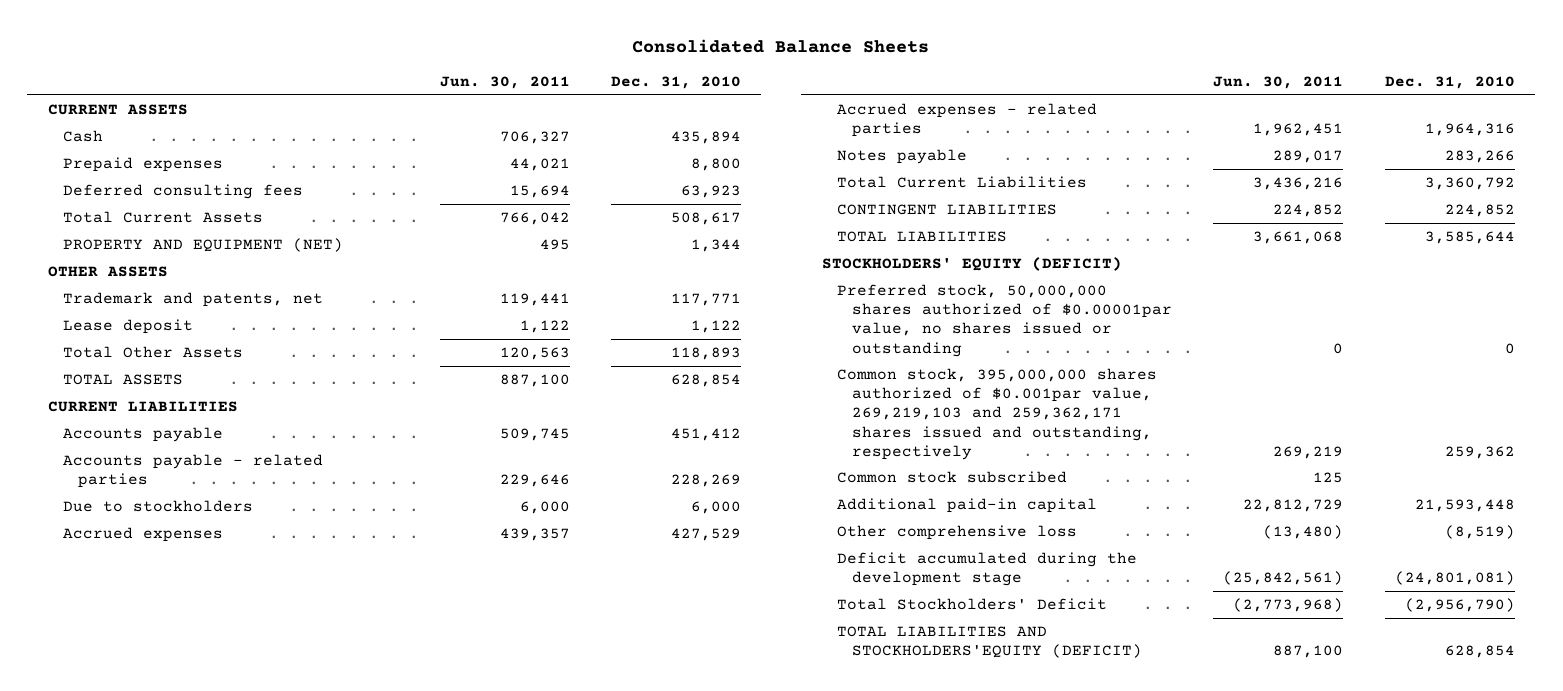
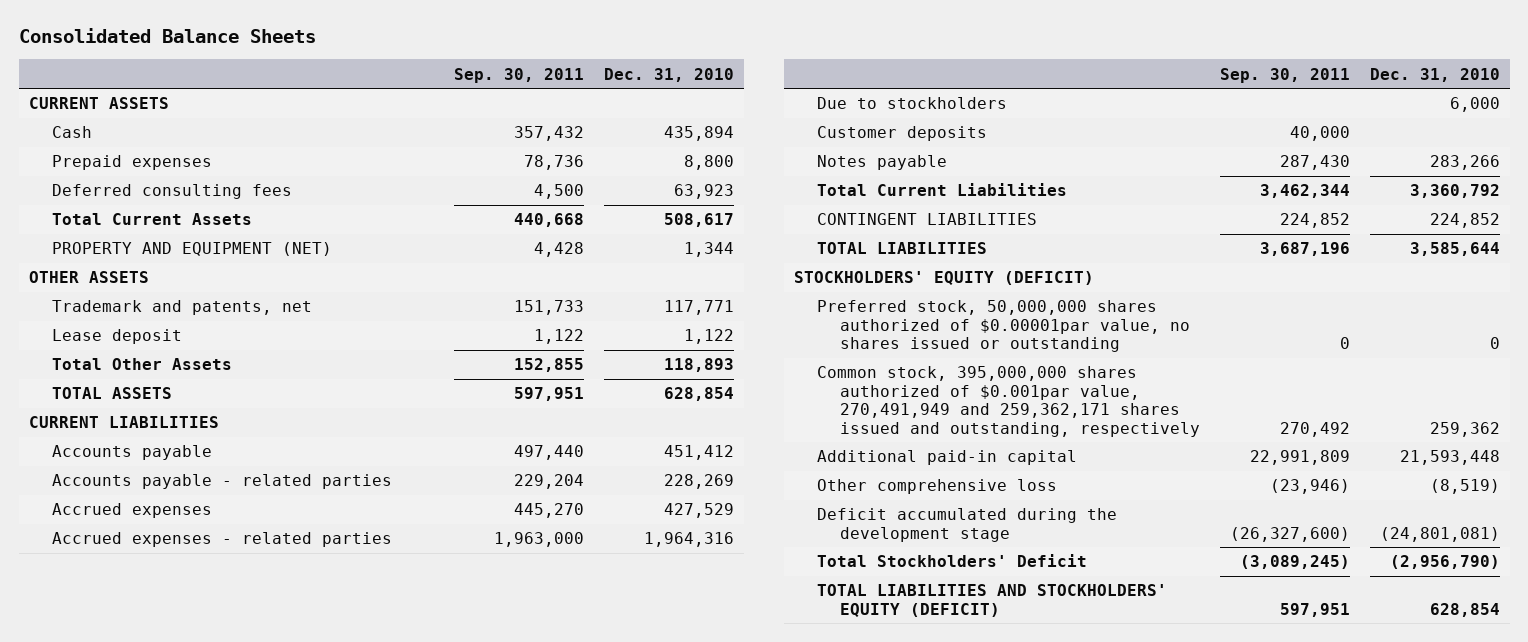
[439,76,570,90] Jun. 30, 2011 -> none
none -> [454,67,585,83] Sep. 30, 2011
[63,499,254,512] Due to stockholders -> [817,97,1008,110] Due to stockholders
none -> [817,126,988,142] Customer deposits
[837,470,1068,483] Common stock subscribed -> none
[837,367,1158,460] Common stock, 395,000,000 shares authorized of $0.001par value, 269,219,103 and 259,362,171 shares issued and outstanding, respectively -> [817,366,1200,437] Common stock, 395,000,000 shares authorized of $0.001par value, 270,491,949 and 259,362,171 shares issued and outstanding, respectively
[837,625,1143,659] TOTAL LIABILITIES AND STOCKHOLDERS'EQUITY (DEFICIT) -> [817,584,1168,617] TOTAL LIABILITIES AND STOCKHOLDERS' EQUITY (DEFICIT)

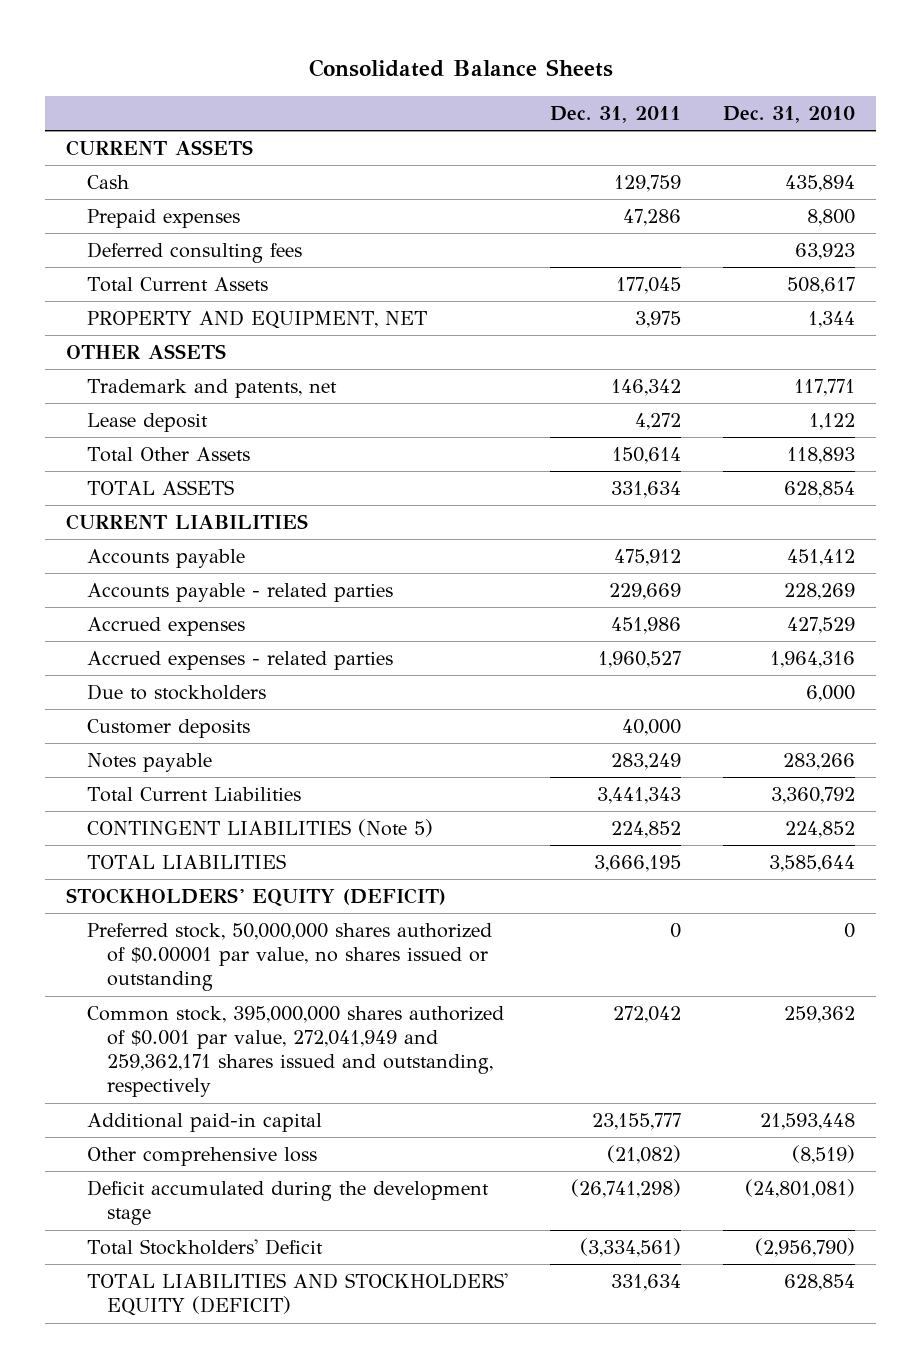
[454,67,585,83] Sep. 30, 2011 -> none
none -> [549,105,681,123] Dec. 31, 2011
[51,242,332,257] PROPERTY AND EQUIPMENT (NET) -> [86,310,427,330] PROPERTY AND EQUIPMENT, NET
[817,213,1038,226] CONTINGENT LIABILITIES -> [86,819,433,838] CONTINGENT LIABILITIES (Note 5)
[817,300,1190,353] Preferred stock, 50,000,000 shares authorized of $0.00001par value, no shares issued or outstanding -> [86,923,492,992] Preferred stock, 50,000,000 shares authorized of $0.00001 par value, no shares issued or outstanding
[817,366,1200,437] Common stock, 395,000,000 shares authorized of $0.001par value, 270,491,949 and 259,362,171 shares issued and outstanding, respectively -> [86,1006,504,1098] Common stock, 395,000,000 shares authorized of $0.001 par value, 272,041,949 and 259,362,171 shares issued and outstanding, respectively

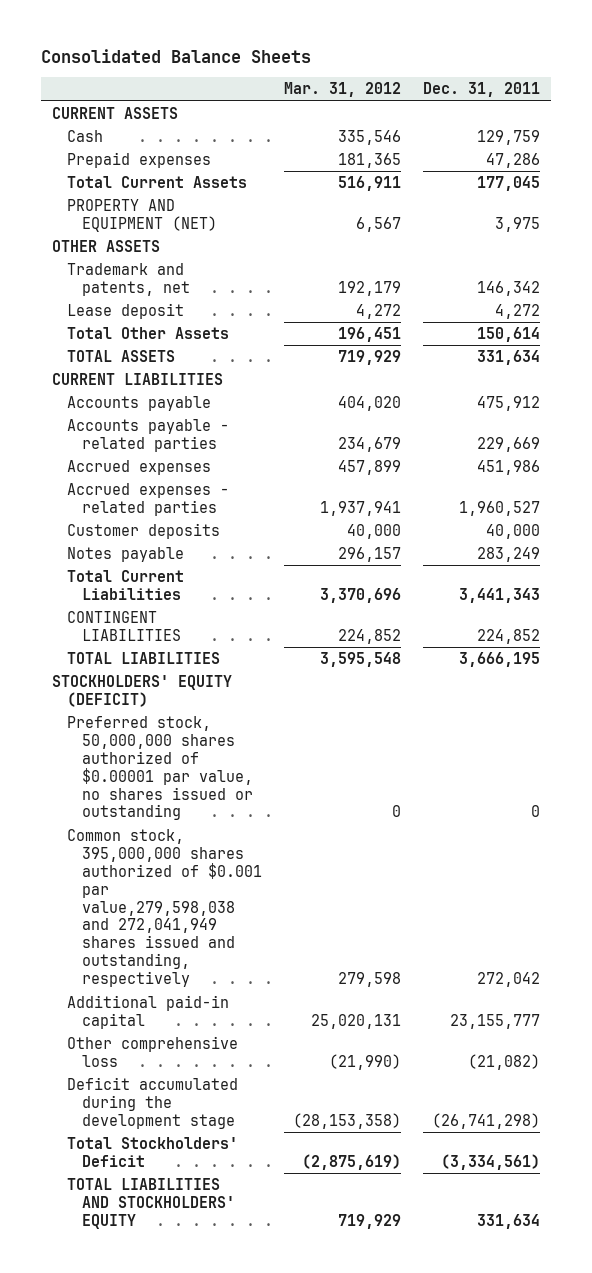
[723,105,856,123] Dec. 31, 2010 -> none
none -> [283,82,401,98] Mar. 31, 2012
[86,242,302,264] Deferred consulting fees -> none
[86,310,427,330] PROPERTY AND EQUIPMENT, NET -> [66,198,217,232] PROPERTY AND EQUIPMENT (NET)
[86,684,266,701] Due to stockholders -> none
[86,819,433,838] CONTINGENT LIABILITIES (Note 5) -> [66,610,181,641] CONTINGENT LIABILITIES
[86,1006,504,1098] Common stock, 395,000,000 shares authorized of $0.001 par value, 272,041,949 and 259,362,171 shares issued and outstanding, respectively -> [66,828,262,988] Common stock, 395,000,000 shares authorized of $0.001 par value,279,598,038 and 272,041,949 shares issued and outstanding, respectively
[86,1273,508,1317] TOTAL LIABILITIES AND STOCKHOLDERS' EQUITY (DEFICIT) -> [66,1177,235,1229] TOTAL LIABILITIES AND STOCKHOLDERS' EQUITY

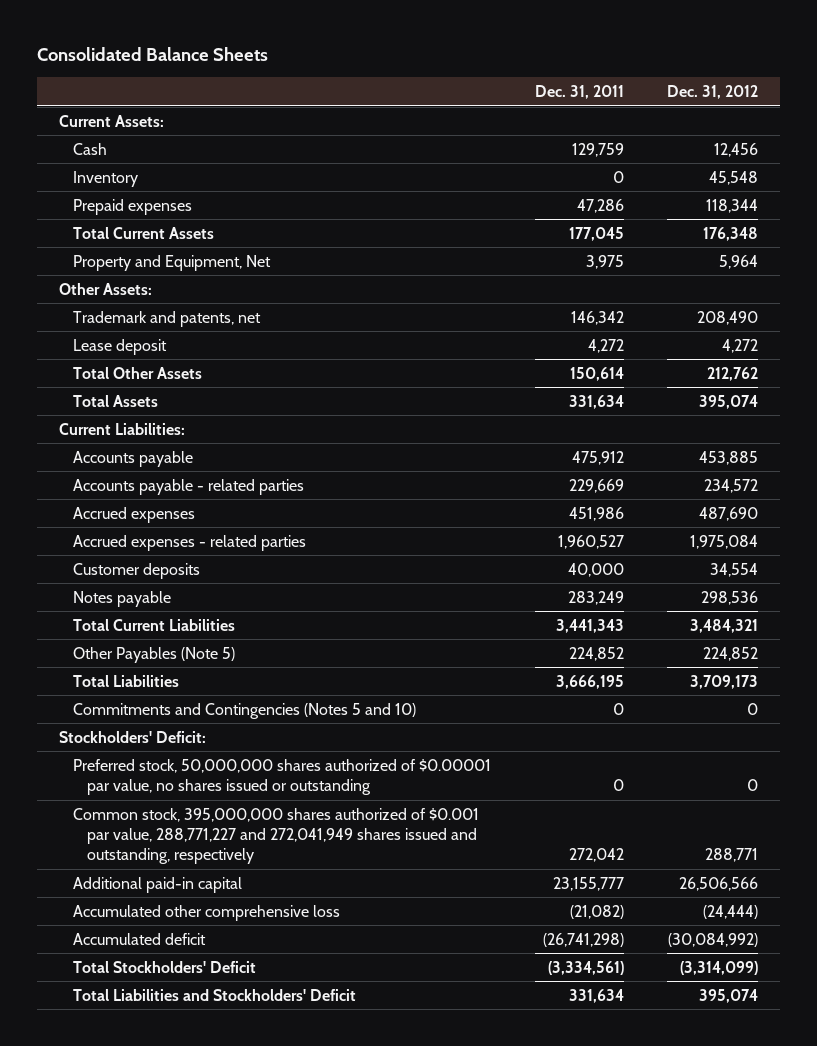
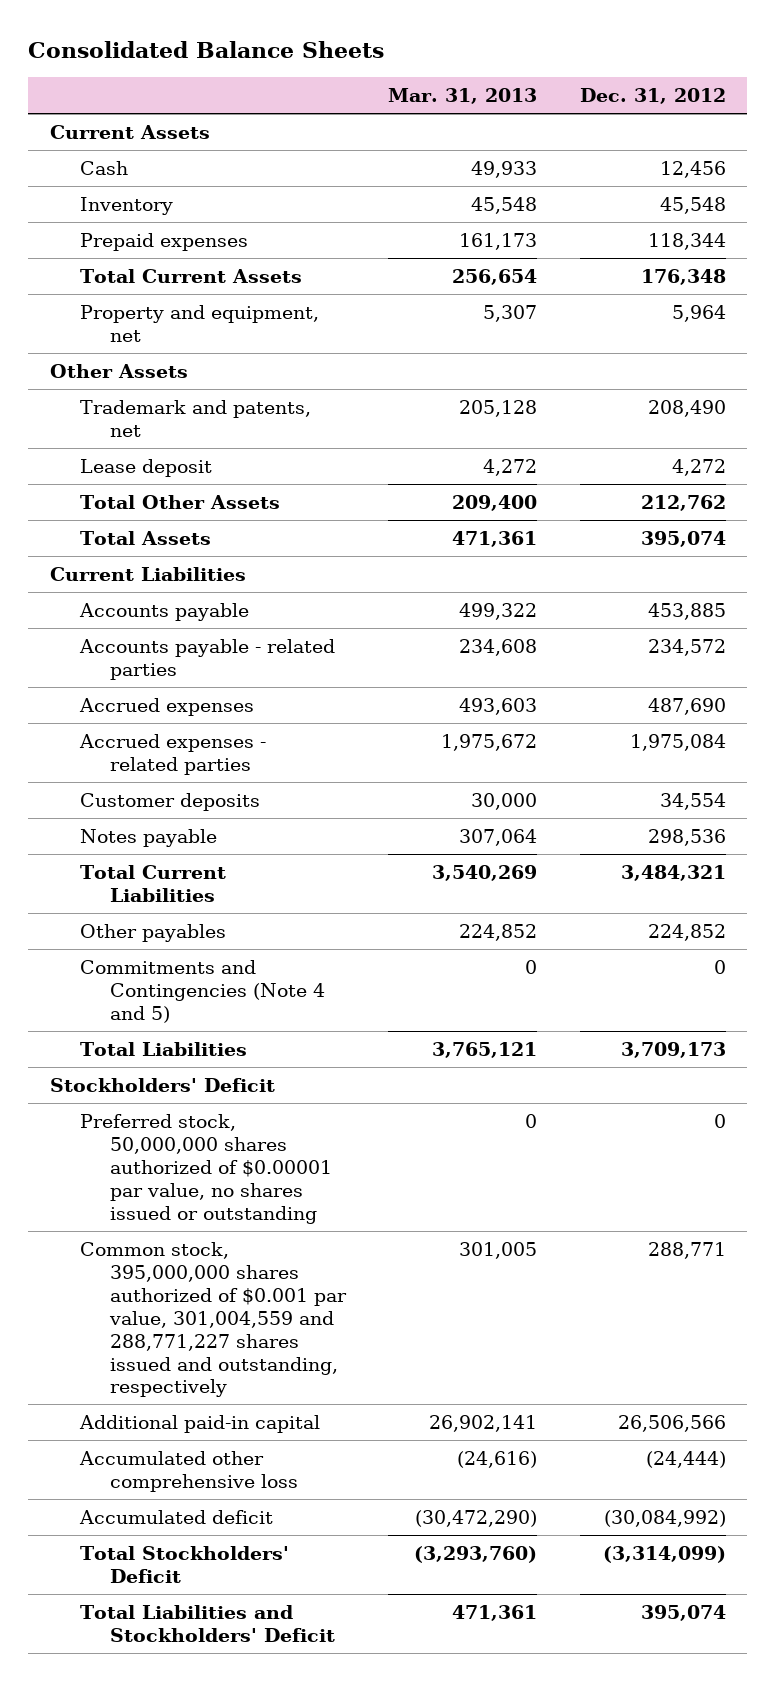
[534,85,624,100] Dec. 31, 2011 -> none
none -> [388,88,538,105] Mar. 31, 2013
[58,114,164,127] Current Assets: -> [49,124,210,139] Current Assets
[72,254,271,271] Property and Equipment, Net -> [79,304,319,342] Property and equipment, net
[58,282,152,295] Other Assets: -> [49,363,188,378] Other Assets
[58,422,185,435] Current Liabilities: -> [49,566,246,581] Current Liabilities
[72,646,235,663] Other Payables (Note 5) -> [79,923,226,942] Other payables
none -> [79,959,325,1023] Commitments and Contingencies (Note 4 and 5)
[72,702,416,719] Commitments and Contingencies (Notes 5 and 10) -> none
[58,730,206,743] Stockholders' Deficit: -> [49,1077,275,1092] Stockholders' Deficit
[72,807,479,865] Common stock, 395,000,000 shares authorized of $0.001 par value, 288,771,227 and 272,041,949 shares issued and outstanding, respectively -> [79,1241,347,1398] Common stock, 395,000,000 shares authorized of $0.001 par value, 301,004,559 and 288,771,227 shares issued and outstanding, respectively

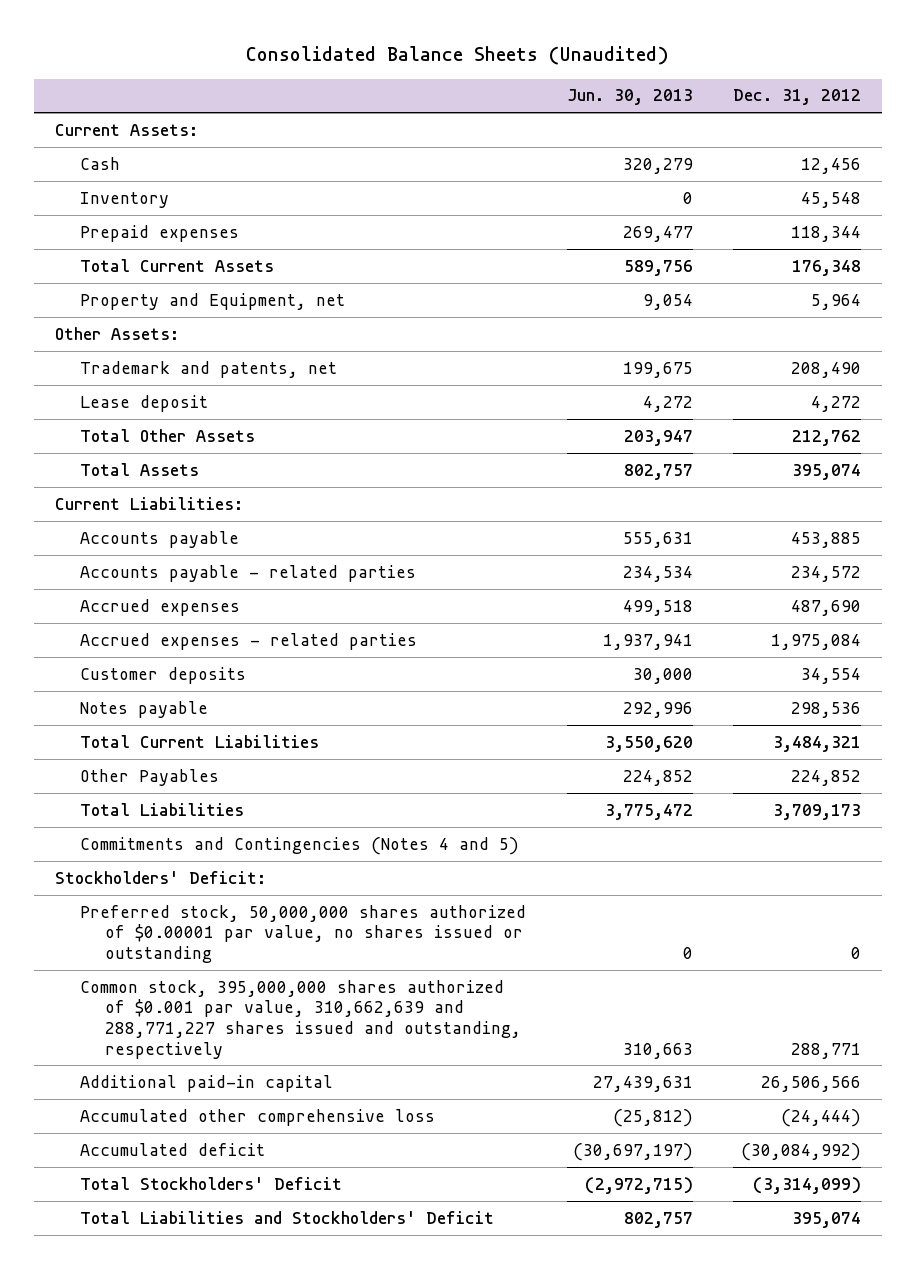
[28,41,385,59] Consolidated Balance Sheets -> [246,46,670,66] Consolidated Balance Sheets (Unaudited)
[388,88,538,105] Mar. 31, 2013 -> none
none -> [566,89,693,106] Jun. 30, 2013
[49,124,210,139] Current Assets -> [54,123,198,136] Current Assets:
[79,304,319,342] Property and equipment, net -> [79,292,345,310] Property and Equipment, net
[49,363,188,378] Other Assets -> [54,326,179,340] Other Assets:
[49,566,246,581] Current Liabilities -> [54,496,243,510] Current Liabilities:
[79,959,325,1023] Commitments and Contingencies (Note 4 and 5) -> none
[79,923,226,942] Other payables -> [79,768,219,786] Other Payables
none -> [79,836,519,855] Commitments and Contingencies (Notes 4 and 5)
[49,1077,275,1092] Stockholders' Deficit -> [54,870,266,884] Stockholders' Deficit:
[79,1241,347,1398] Common stock, 395,000,000 shares authorized of $0.001 par value, 301,004,559 and 288,771,227 shares issued and outstanding, respectively -> [79,979,522,1059] Common stock, 395,000,000 shares authorized of $0.001 par value, 310,662,639 and 288,771,227 shares issued and outstanding, respectively

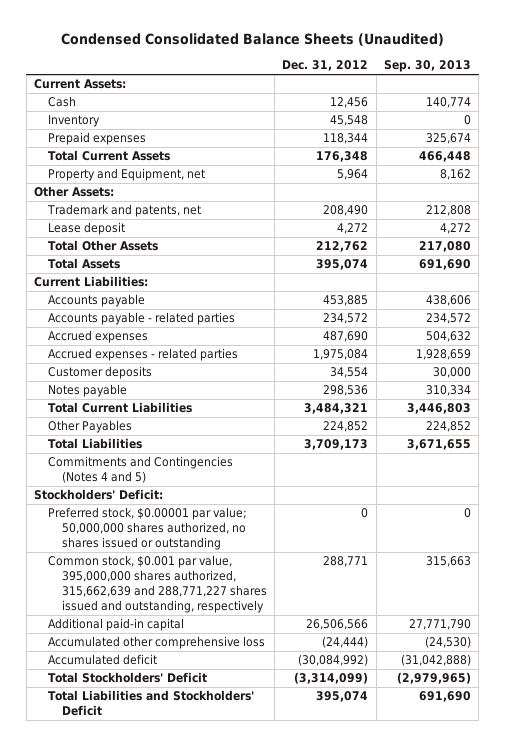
[246,46,670,66] Consolidated Balance Sheets (Unaudited) -> [60,33,444,47] Condensed Consolidated Balance Sheets (Unaudited)
[566,89,693,106] Jun. 30, 2013 -> none
none -> [384,60,472,73] Sep. 30, 2013
[79,904,526,963] Preferred stock, 50,000,000 shares authorized of $0.00001 par value, no shares issued or outstanding -> [47,507,247,551] Preferred stock, $0.00001 par value; 50,000,000 shares authorized, no shares issued or outstanding
[79,979,522,1059] Common stock, 395,000,000 shares authorized of $0.001 par value, 310,662,639 and 288,771,227 shares issued and outstanding, respectively -> [47,555,267,613] Common stock, $0.001 par value, 395,000,000 shares authorized, 315,662,639 and 288,771,227 shares issued and outstanding, respectively

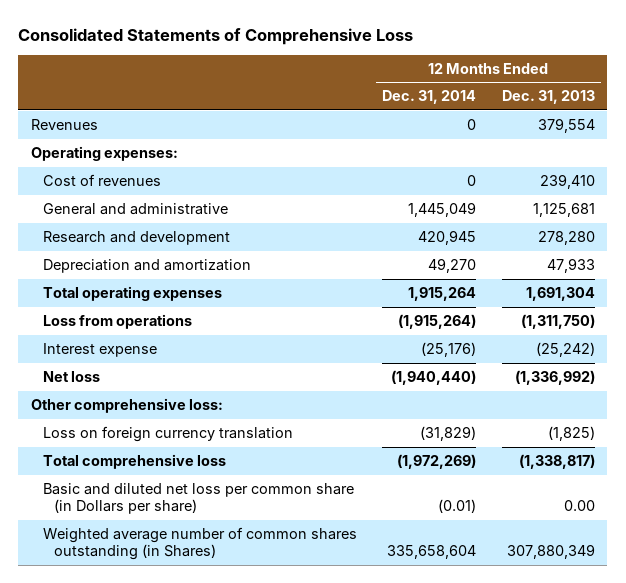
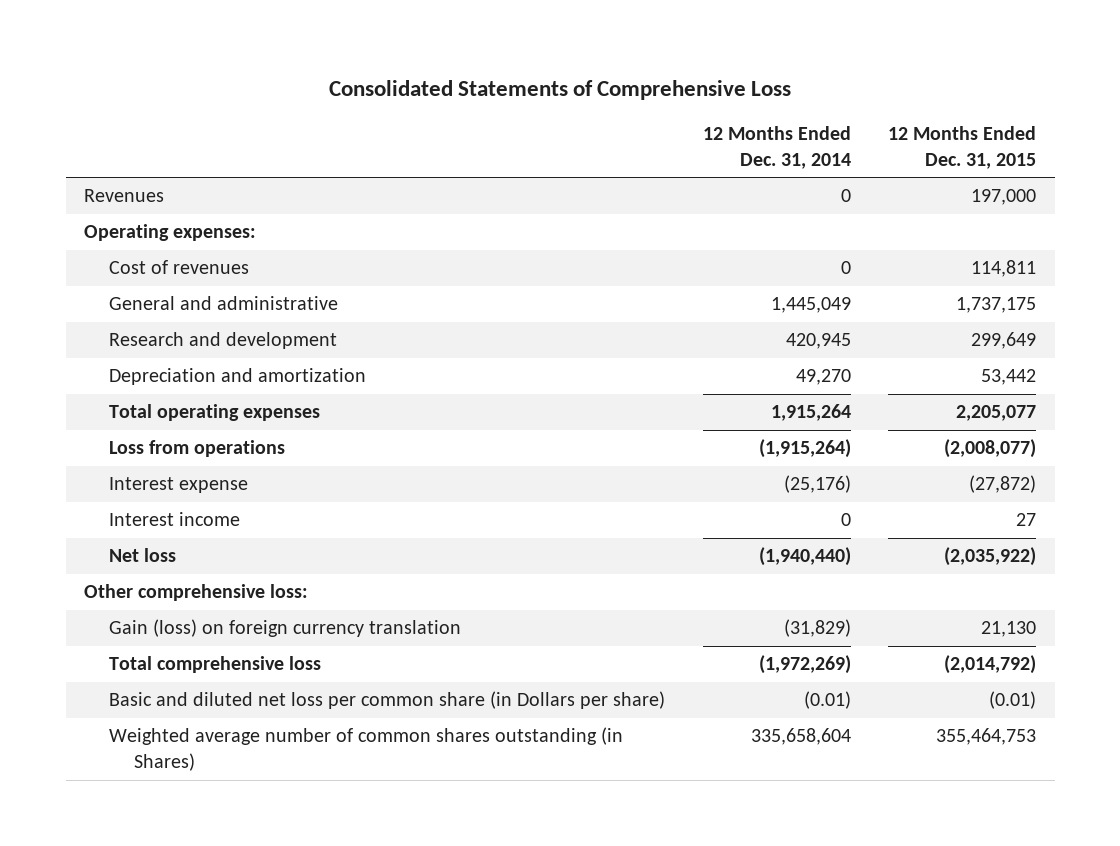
[501,90,595,105] Dec. 31, 2013 -> none
none -> [887,126,1036,169] 12 Months Ended Dec. 31, 2015
none -> [109,512,241,527] Interest income
[42,425,293,442] Loss on foreign currency translation -> [109,619,462,638] Gain (loss) on foreign currency translation

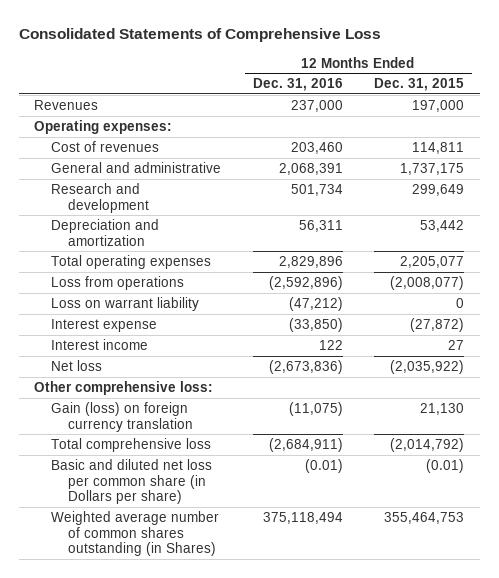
[702,126,851,169] 12 Months Ended Dec. 31, 2014 -> none
none -> [252,78,343,92] Dec. 31, 2016
none -> [51,296,200,311] Loss on warrant liability

